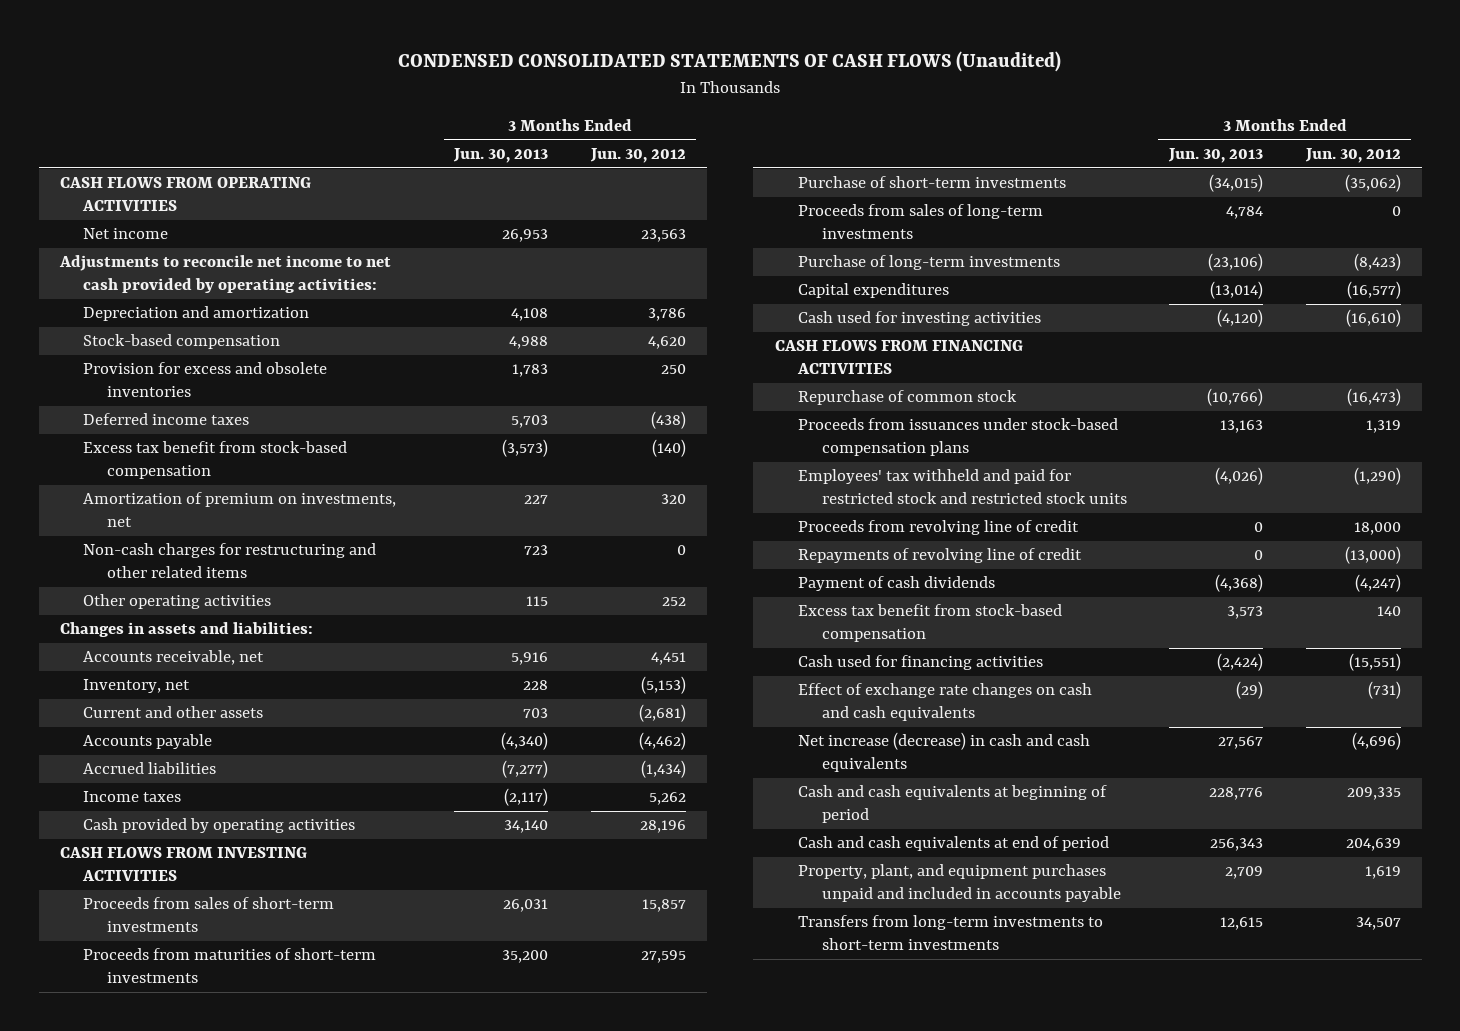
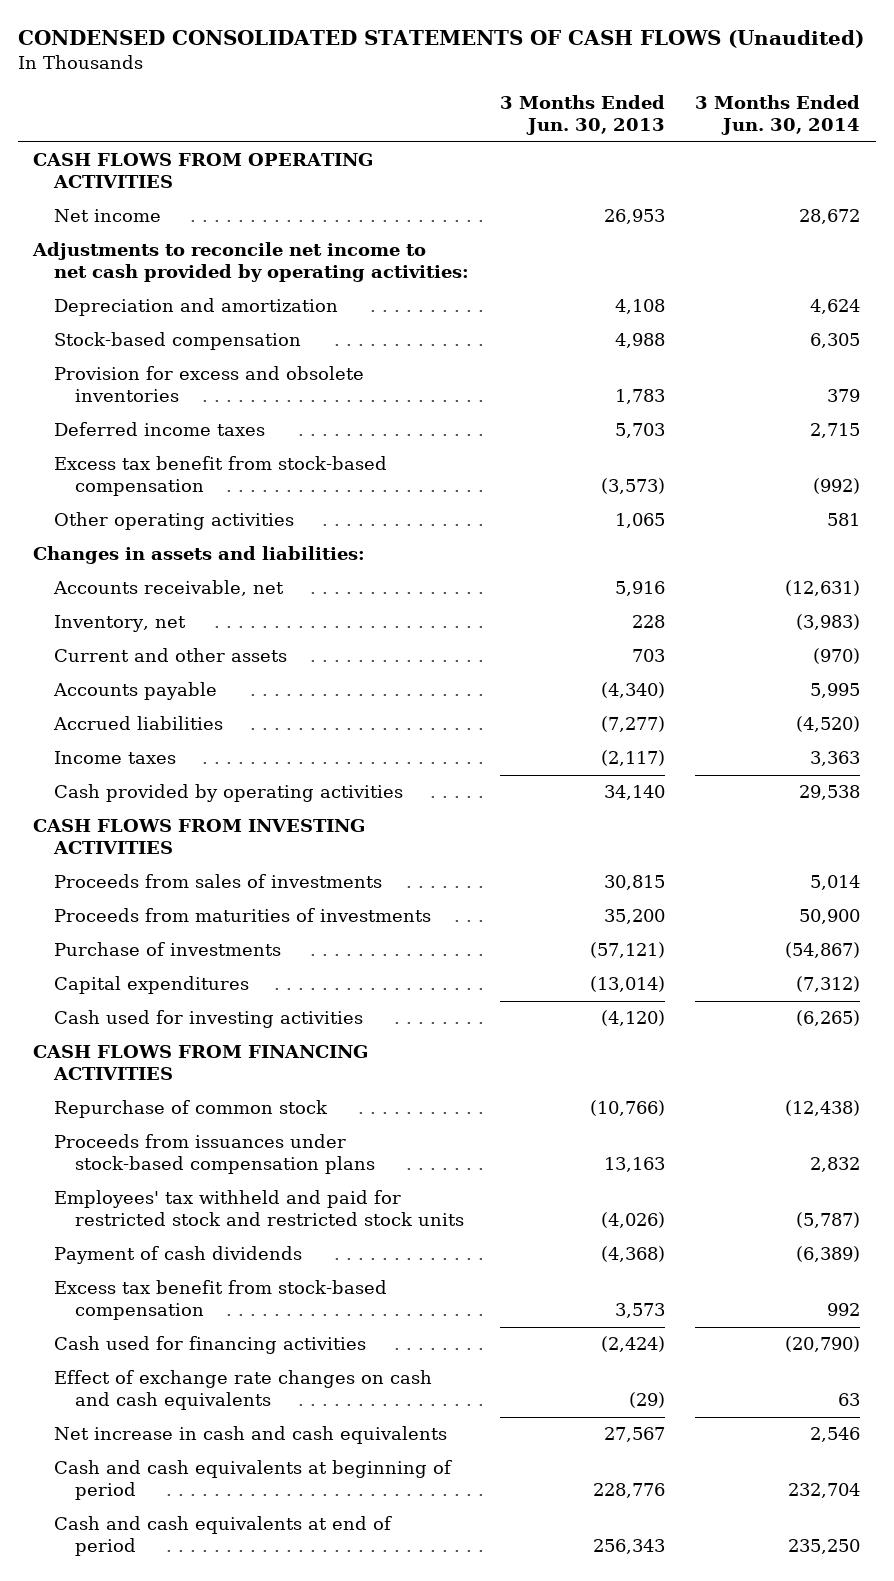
[589,147,686,163] Jun. 30, 2012 -> none
none -> [695,95,861,136] 3 Months Ended Jun. 30, 2014
[83,492,397,527] Amortization of premium on investments, net -> none
[83,543,377,578] Non-cash charges for restructuring and other related items -> none
[526,596,549,607] 115 -> [614,513,665,529] 1,065
[798,204,1044,239] Proceeds from sales of long-term investments -> none
[798,255,1061,271] Purchase of long-term investments -> none
[83,897,335,932] Proceeds from sales of short-term investments -> [54,874,383,889] Proceeds from sales of investments
[503,899,549,913] 26,031 -> [603,875,665,891] 30,815
[83,948,377,983] Proceeds from maturities of short-term investments -> [54,908,432,923] Proceeds from maturities of investments
[798,176,1067,189] Purchase of short-term investments -> [54,942,282,957] Purchase of investments
[1209,174,1264,193] (34,015) -> [589,942,665,959] (57,121)
[798,520,1080,536] Proceeds from revolving line of credit -> none
[798,548,1083,564] Repayments of revolving line of credit -> none
[798,732,1091,772] Net increase (decrease) in cash and cash equivalents -> [54,1426,448,1445] Net increase in cash and cash equivalents
[798,864,1121,902] Property, plant, and equipment purchases unpaid and included in accounts payable -> none
[798,915,1104,950] Transfers from long-term investments to short-term investments -> none

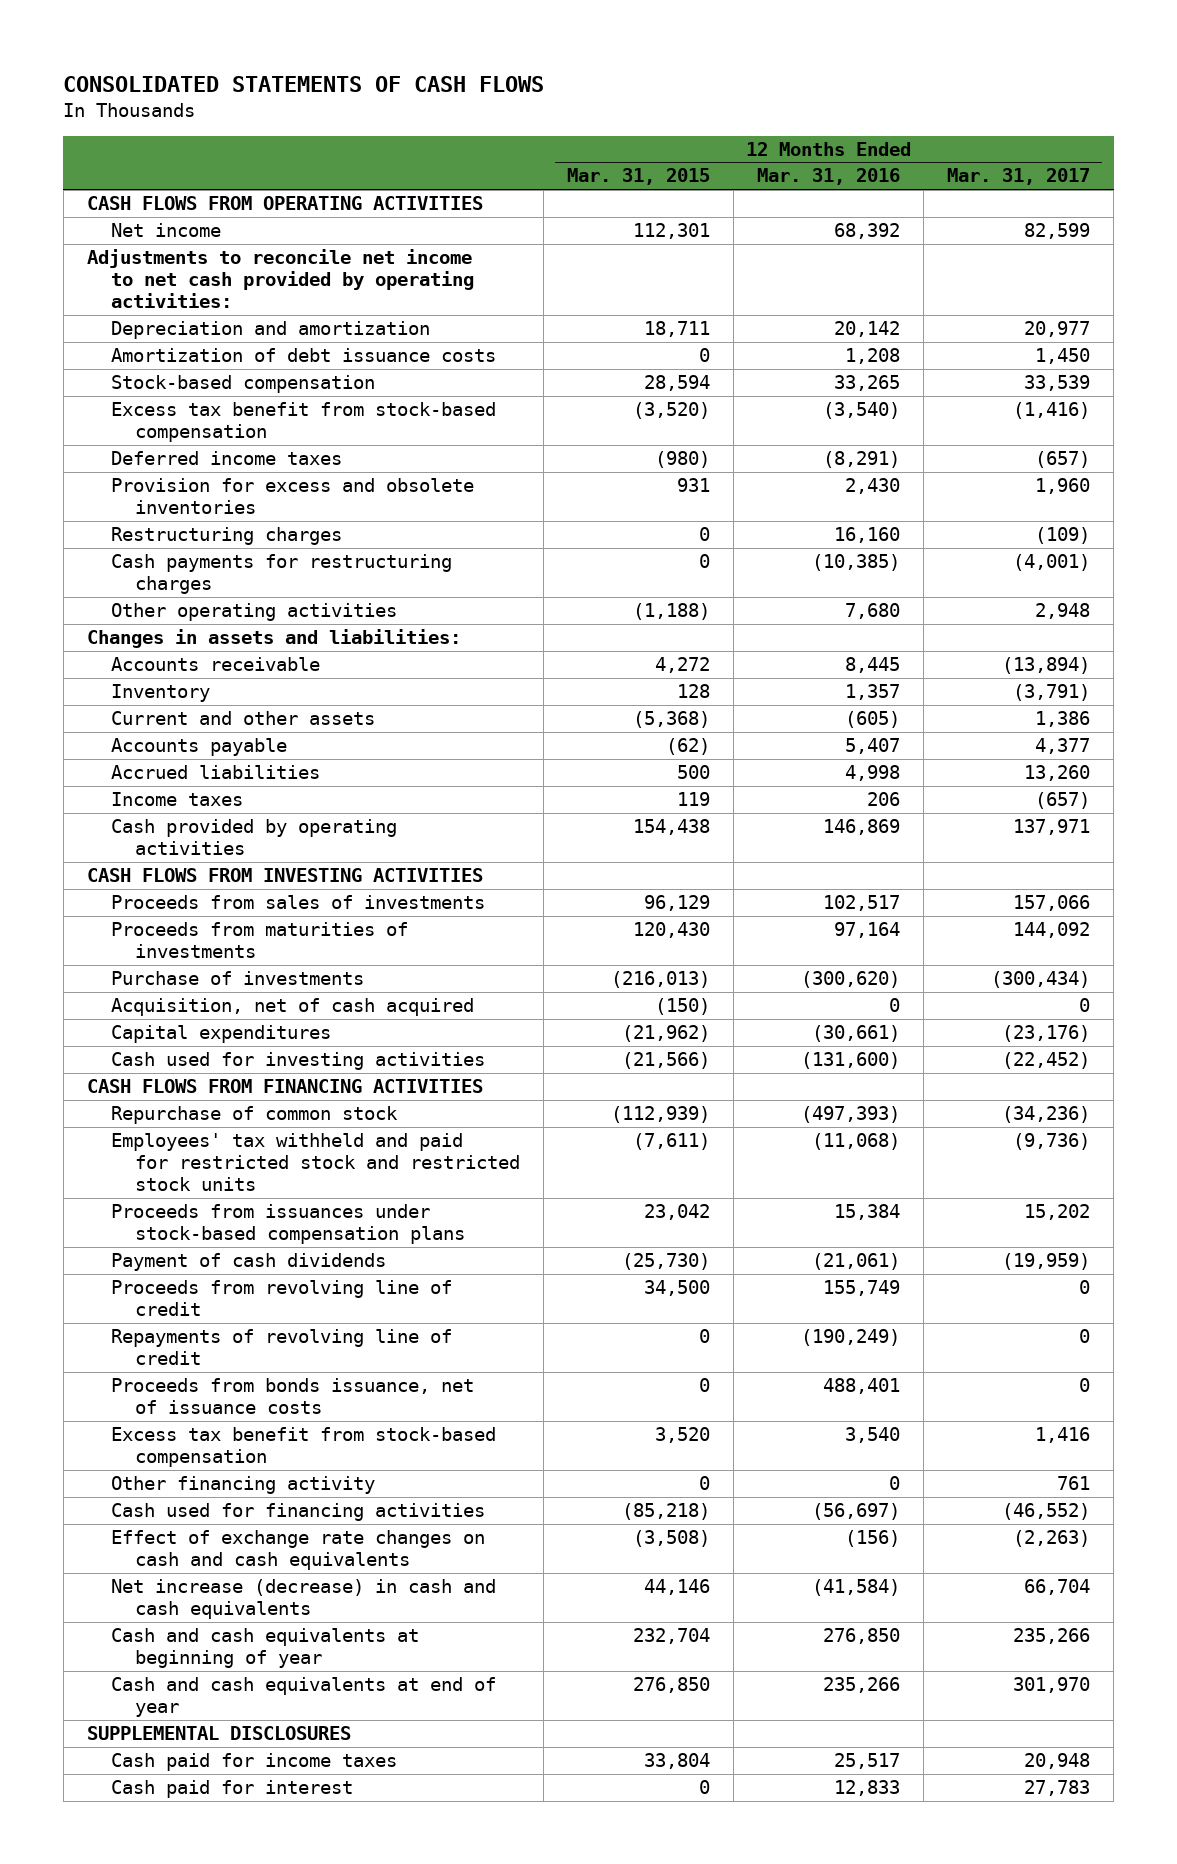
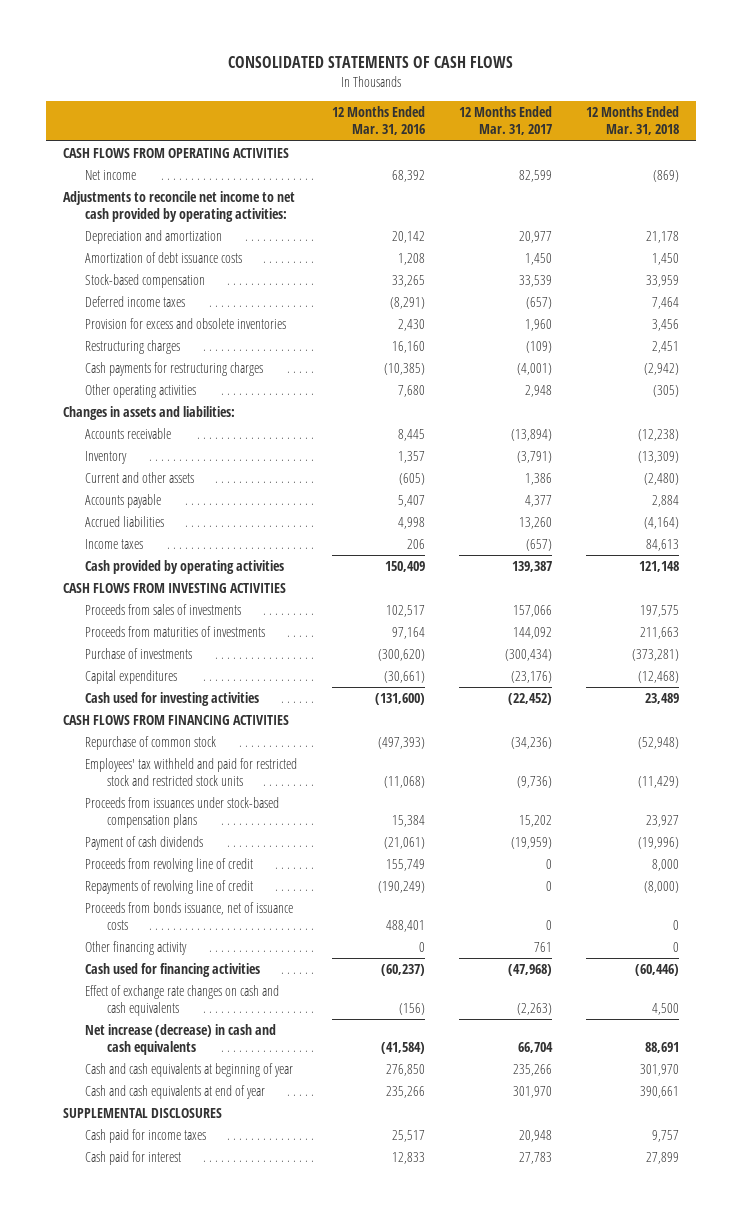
[566,168,710,186] Mar. 31, 2015 -> none
none -> [586,106,680,136] 12 Months Ended Mar. 31, 2018
[110,402,496,443] Excess tax benefit from stock-based compensation -> none
[823,819,901,836] 146,869 -> [384,561,425,573] 150,409
[1013,819,1091,836] 137,971 -> [511,561,552,573] 139,387
[110,998,474,1017] Acquisition, net of cash acquired -> none
[110,1427,496,1468] Excess tax benefit from stock-based compensation -> none
[812,1503,901,1521] (56,697) -> [380,964,425,977] (60,237)
[1002,1503,1091,1521] (46,552) -> [507,964,552,977] (47,968)

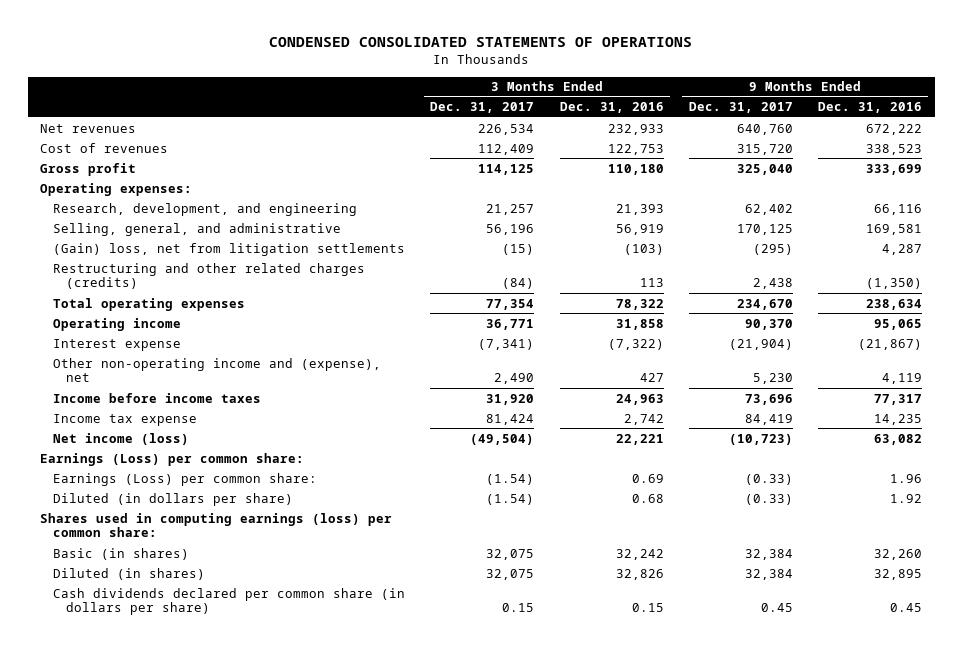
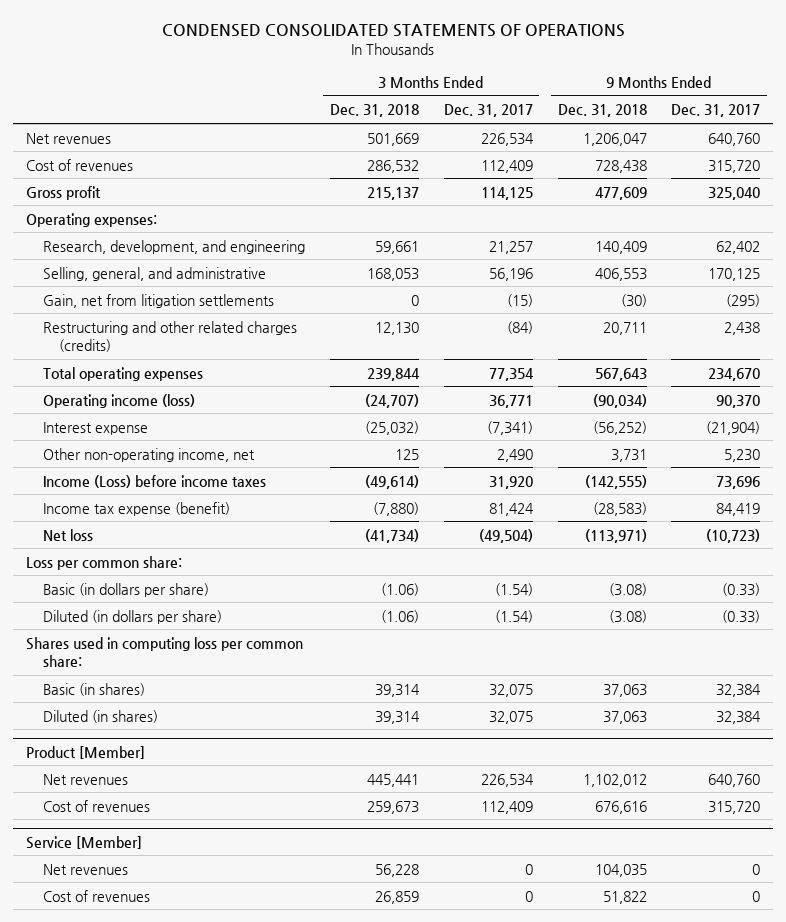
[559,102,664,114] Dec. 31, 2016 -> none
[818,102,923,114] Dec. 31, 2016 -> none
none -> [329,104,419,118] Dec. 31, 2018
none -> [557,104,647,118] Dec. 31, 2018
[52,242,405,256] (Gain) loss, net from litigation settlements -> [42,293,274,308] Gain, net from litigation settlements
[52,317,181,331] Operating income -> [42,393,195,408] Operating income (loss)
[52,357,381,383] Other non-operating income and (expense), net -> [42,447,255,462] Other non-operating income, net
[52,392,261,403] Income before income taxes -> [42,474,266,488] Income (Loss) before income taxes
[52,413,197,426] Income tax expense -> [42,501,230,516] Income tax expense (benefit)
[52,432,189,445] Net income (loss) -> [42,528,93,541] Net loss
[40,452,305,466] Earnings (Loss) per common share: -> [25,555,182,570] Loss per common share:
[52,472,317,486] Earnings (Loss) per common share: -> [42,582,209,597] Basic (in dollars per share)
[40,512,393,538] Shares used in computing earnings (loss) per common share: -> [25,636,303,667] Shares used in computing loss per common share:
[52,587,405,616] Cash dividends declared per common share (in dollars per share) -> none
none -> [25,745,145,759] Product [Member]
none -> [42,773,128,785] Net revenues
none -> [42,799,150,812] Cost of revenues
none -> [25,835,142,849] Service [Member]
none -> [42,863,128,875] Net revenues
none -> [42,889,150,902] Cost of revenues

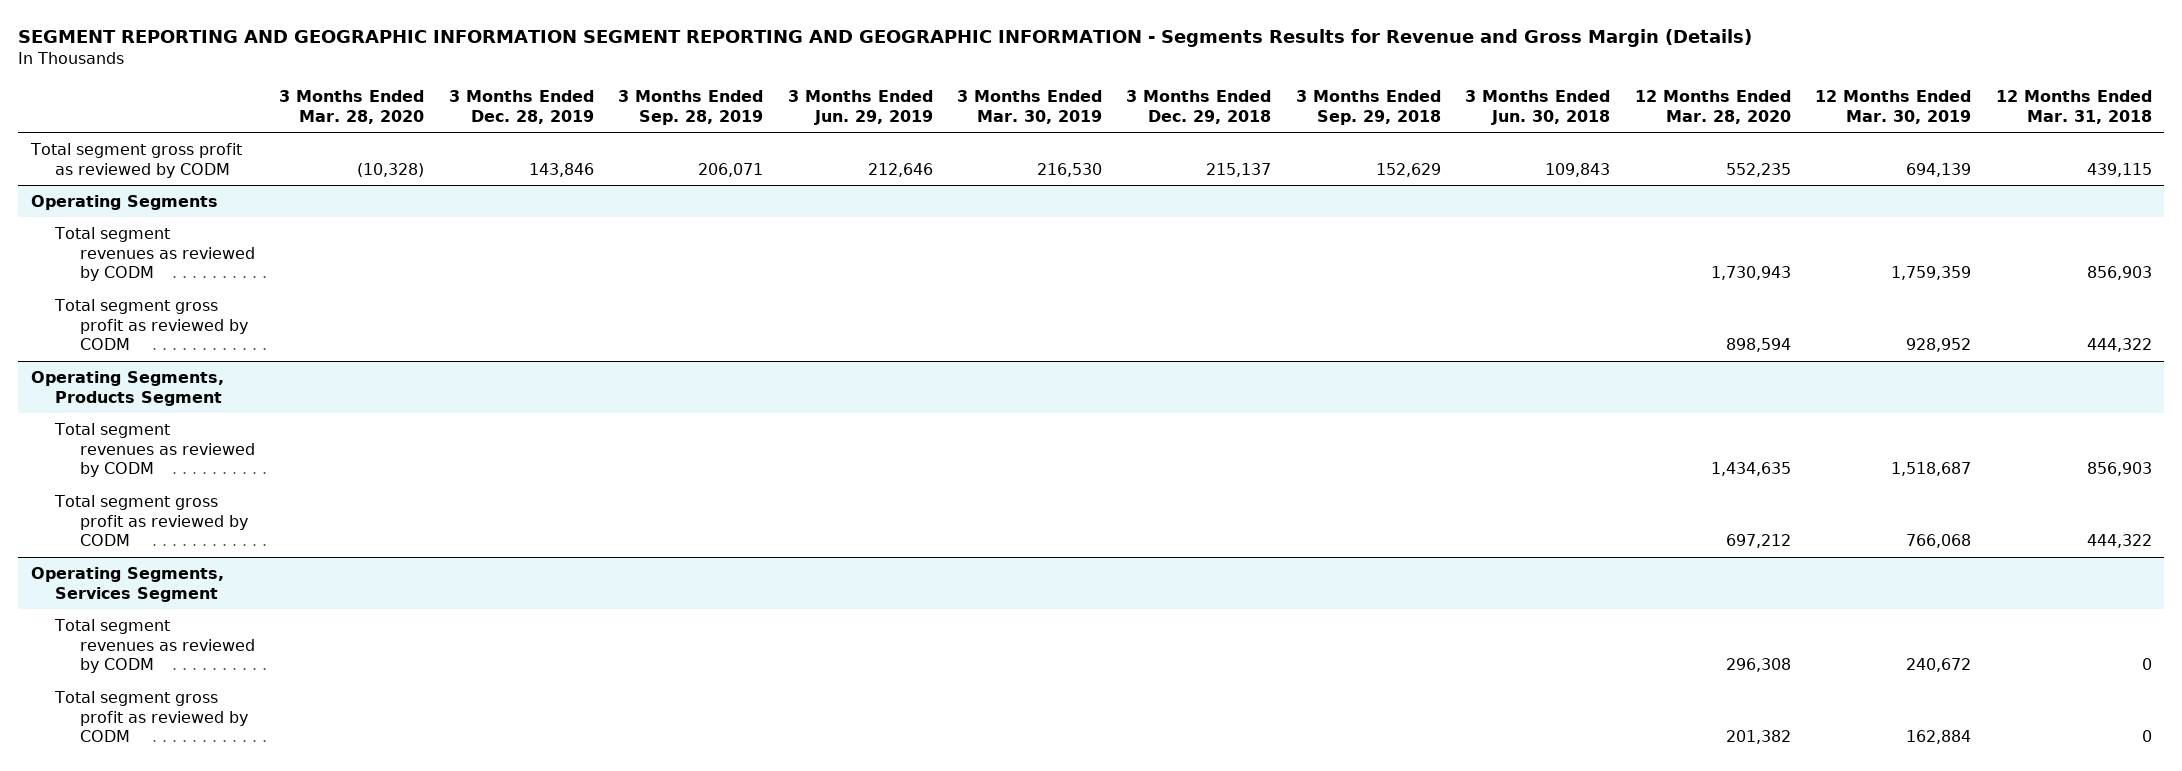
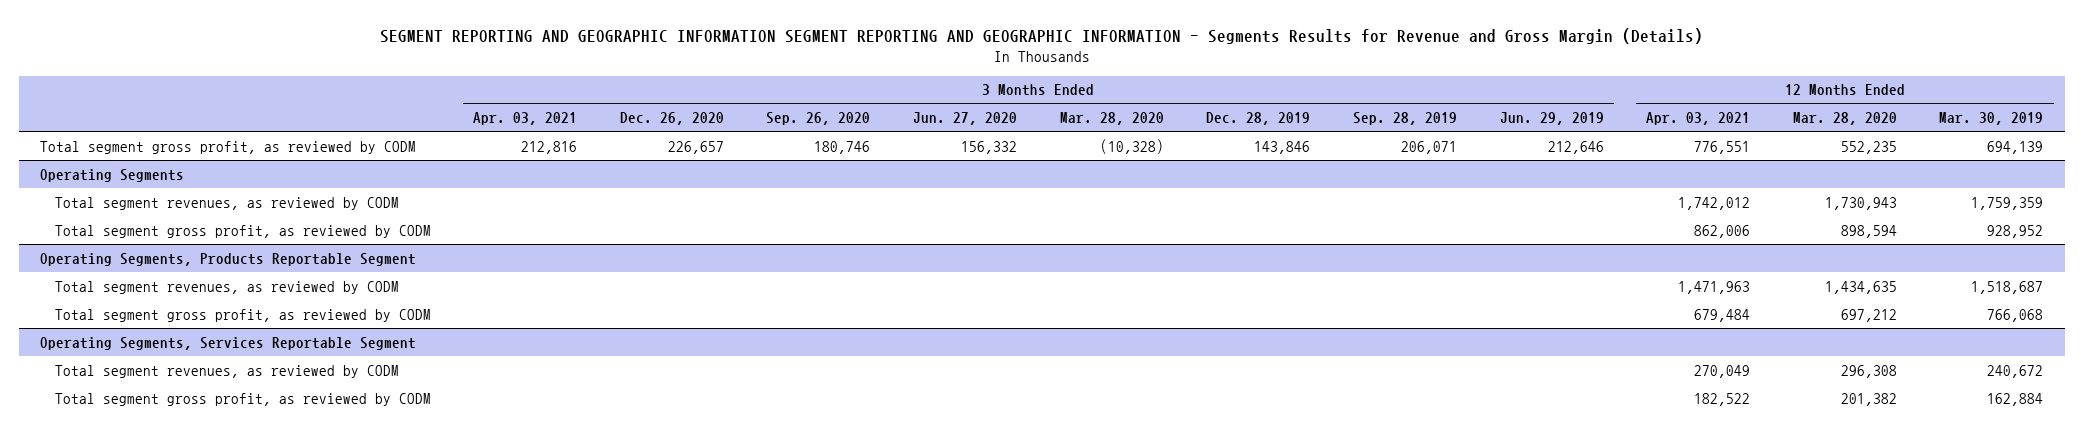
[956,90,1102,124] 3 Months Ended Mar. 30, 2019 -> none
[1126,90,1272,124] 3 Months Ended Dec. 29, 2018 -> none
[1295,90,1441,125] 3 Months Ended Sep. 29, 2018 -> none
[1465,90,1611,125] 3 Months Ended Jun. 30, 2018 -> none
[1995,90,2152,124] 12 Months Ended Mar. 31, 2018 -> none
none -> [473,112,578,126] Apr. 03, 2021
none -> [619,112,724,126] Dec. 26, 2020
none -> [766,112,871,126] Sep. 26, 2020
none -> [913,112,1018,126] Jun. 27, 2020
none -> [1646,112,1751,126] Apr. 03, 2021
[29,142,242,178] Total segment gross profit as reviewed by CODM -> [39,140,416,154] Total segment gross profit, as reviewed by CODM
[54,226,255,282] Total segment revenues as reviewed by CODM -> [54,196,399,210] Total segment revenues, as reviewed by CODM
[54,298,248,351] Total segment gross profit as reviewed by CODM -> [54,224,431,238] Total segment gross profit, as reviewed by CODM
[30,370,224,406] Operating Segments, Products Segment -> [39,252,416,266] Operating Segments, Products Reportable Segment
[54,422,255,478] Total segment revenues as reviewed by CODM -> [54,280,399,294] Total segment revenues, as reviewed by CODM
[54,494,248,547] Total segment gross profit as reviewed by CODM -> [54,308,431,322] Total segment gross profit, as reviewed by CODM
[30,566,224,602] Operating Segments, Services Segment -> [39,336,416,350] Operating Segments, Services Reportable Segment
[54,618,255,674] Total segment revenues as reviewed by CODM -> [54,364,399,378] Total segment revenues, as reviewed by CODM
[54,690,248,743] Total segment gross profit as reviewed by CODM -> [54,392,431,406] Total segment gross profit, as reviewed by CODM

